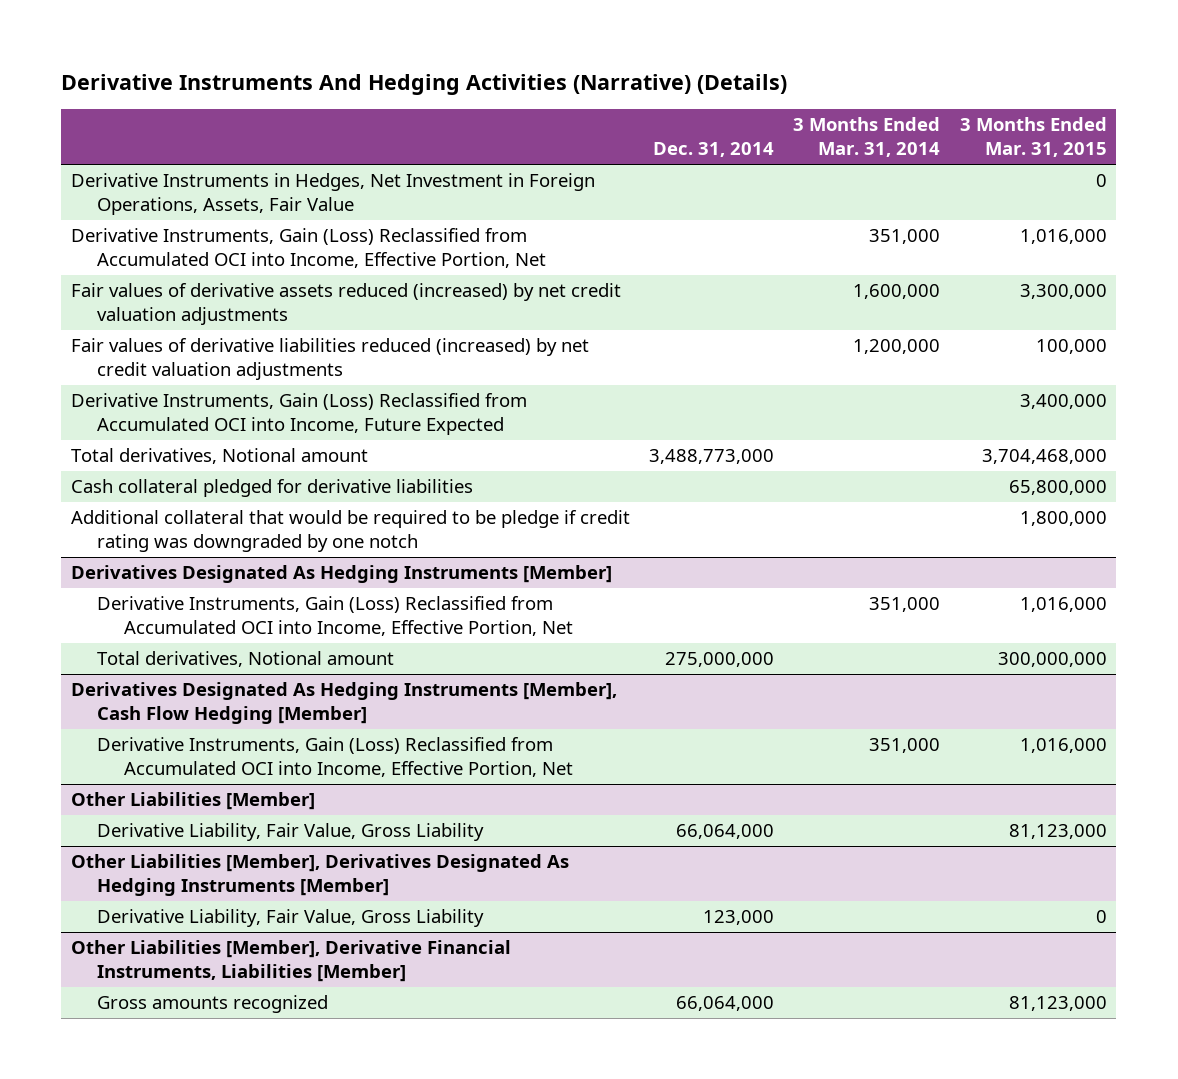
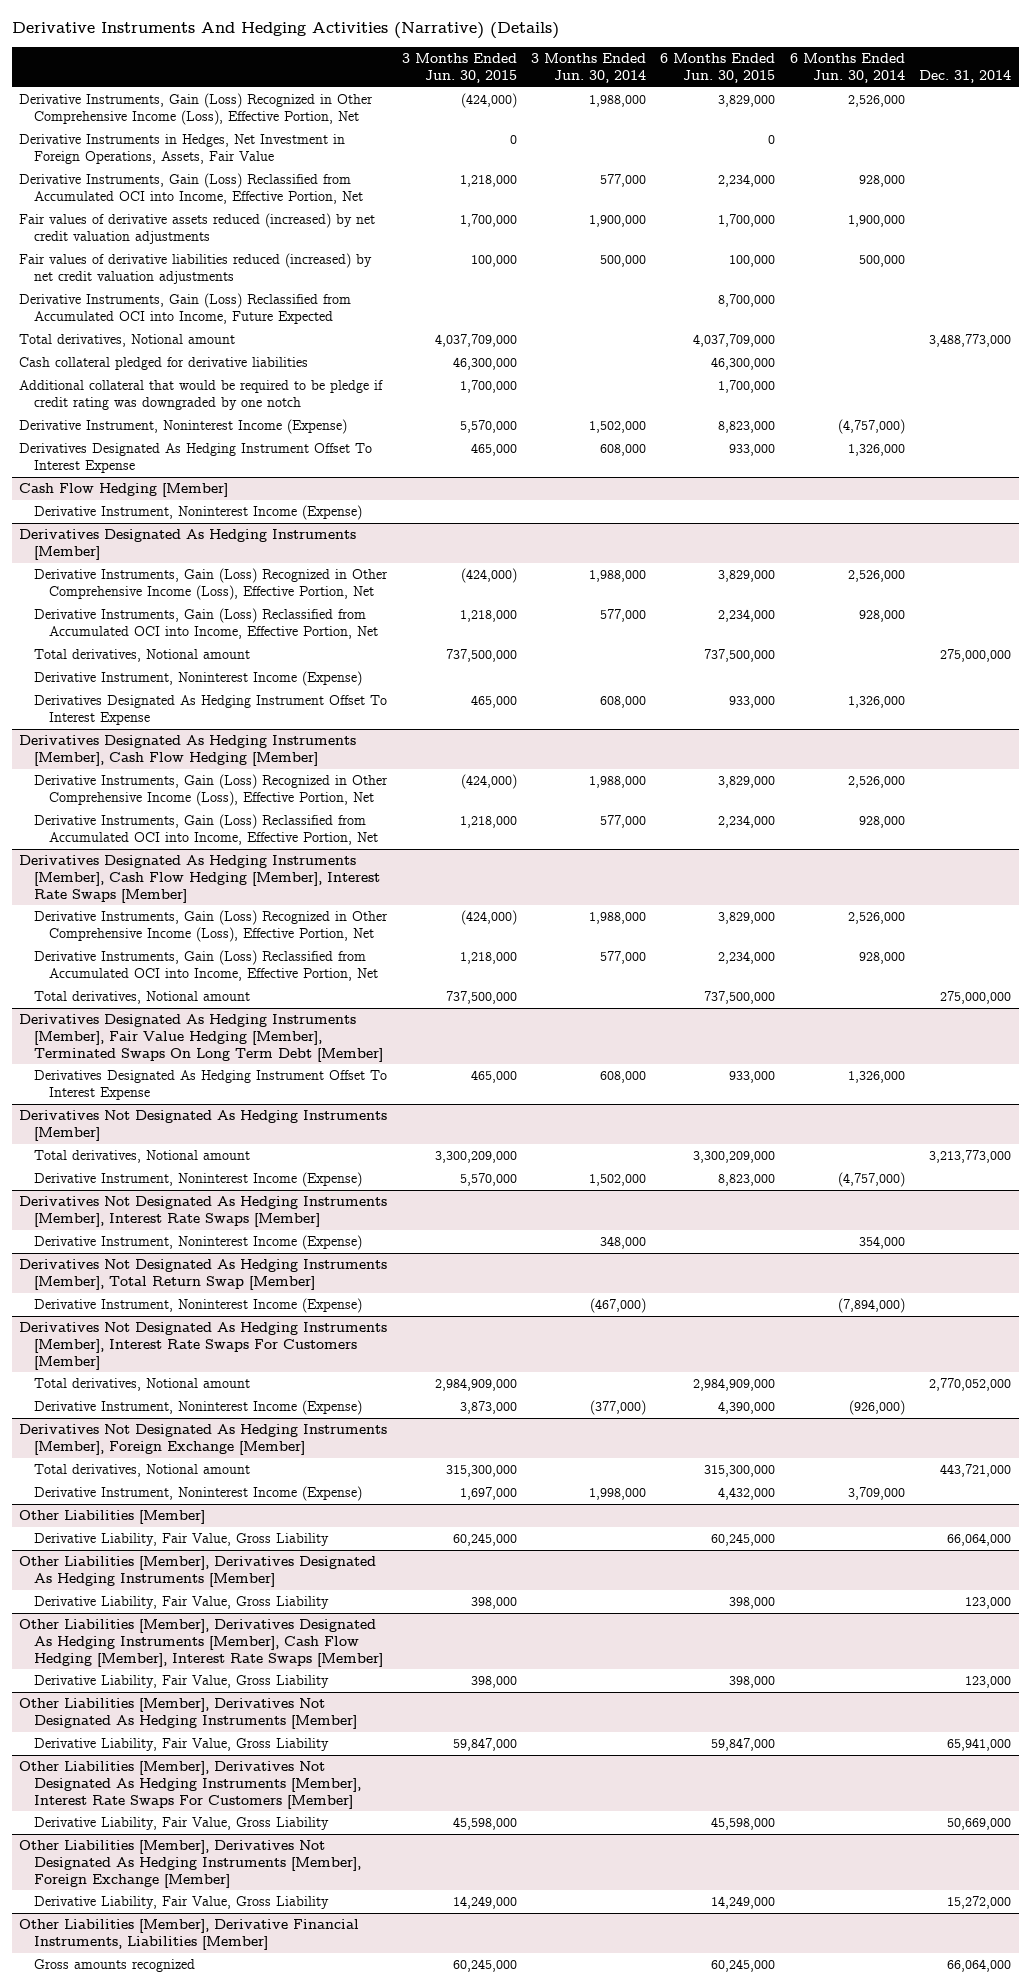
[793,117,941,158] 3 Months Ended Mar. 31, 2014 -> none
[959,117,1107,158] 3 Months Ended Mar. 31, 2015 -> none
none -> [401,53,517,84] 3 Months Ended Jun. 30, 2015
none -> [531,53,647,84] 3 Months Ended Jun. 30, 2014
none -> [660,53,776,84] 6 Months Ended Jun. 30, 2015
none -> [789,53,905,84] 6 Months Ended Jun. 30, 2014
none -> [19,93,374,126] Derivative Instruments, Gain (Loss) Recognized in Other Comprehensive Income (Loss), Effective Portion, Net
none -> [19,419,348,435] Derivative Instrument, Noninterest Income (Expense)
none -> [19,443,373,474] Derivatives Designated As Hedging Instrument Offset To Interest Expense
none -> [19,483,229,498] Cash Flow Hedging [Member]
none -> [34,505,363,521] Derivative Instrument, Noninterest Income (Expense)
none -> [34,568,389,601] Derivative Instruments, Gain (Loss) Recognized in Other Comprehensive Income (Loss), Effective Portion, Net
none -> [34,671,363,687] Derivative Instrument, Noninterest Income (Expense)
none -> [34,695,388,726] Derivatives Designated As Hedging Instrument Offset To Interest Expense
none -> [34,774,389,807] Derivative Instruments, Gain (Loss) Recognized in Other Comprehensive Income (Loss), Effective Portion, Net
none -> [19,855,381,903] Derivatives Designated As Hedging Instruments [Member], Cash Flow Hedging [Member], Interest Rate Swaps [Member]
none -> [34,910,389,943] Derivative Instruments, Gain (Loss) Recognized in Other Comprehensive Income (Loss), Effective Portion, Net
none -> [34,950,379,982] Derivative Instruments, Gain (Loss) Reclassified from Accumulated OCI into Income, Effective Portion, Net
none -> [34,991,251,1005] Total derivatives, Notional amount
none -> [19,1014,384,1062] Derivatives Designated As Hedging Instruments [Member], Fair Value Hedging [Member], Terminated Swaps On Long Term Debt [Member]
none -> [34,1070,388,1101] Derivatives Designated As Hedging Instrument Offset To Interest Expense
none -> [19,1110,388,1142] Derivatives Not Designated As Hedging Instruments [Member]
none -> [34,1150,251,1164] Total derivatives, Notional amount
none -> [34,1172,363,1188] Derivative Instrument, Noninterest Income (Expense)
none -> [19,1196,388,1228] Derivatives Not Designated As Hedging Instruments [Member], Interest Rate Swaps [Member]
none -> [34,1235,363,1251] Derivative Instrument, Noninterest Income (Expense)
none -> [19,1259,388,1291] Derivatives Not Designated As Hedging Instruments [Member], Total Return Swap [Member]
none -> [34,1298,363,1314] Derivative Instrument, Noninterest Income (Expense)
none -> [19,1322,388,1370] Derivatives Not Designated As Hedging Instruments [Member], Interest Rate Swaps For Customers [Member]
none -> [34,1378,251,1392] Total derivatives, Notional amount
none -> [34,1400,363,1416] Derivative Instrument, Noninterest Income (Expense)
none -> [19,1424,388,1456] Derivatives Not Designated As Hedging Instruments [Member], Foreign Exchange [Member]
none -> [34,1464,251,1478] Total derivatives, Notional amount
none -> [34,1486,363,1502] Derivative Instrument, Noninterest Income (Expense)
none -> [19,1619,384,1667] Other Liabilities [Member], Derivatives Designated As Hedging Instruments [Member], Cash Flow Hedging [Member], Interest Rate Swaps [Member]
none -> [34,1675,330,1689] Derivative Liability, Fair Value, Gross Liability
none -> [19,1698,358,1730] Other Liabilities [Member], Derivatives Not Designated As Hedging Instruments [Member]
none -> [34,1738,330,1752] Derivative Liability, Fair Value, Gross Liability
none -> [19,1761,362,1809] Other Liabilities [Member], Derivatives Not Designated As Hedging Instruments [Member], Interest Rate Swaps For Customers [Member]
none -> [34,1817,330,1831] Derivative Liability, Fair Value, Gross Liability
none -> [19,1840,362,1888] Other Liabilities [Member], Derivatives Not Designated As Hedging Instruments [Member], Foreign Exchange [Member]
none -> [34,1896,330,1910] Derivative Liability, Fair Value, Gross Liability

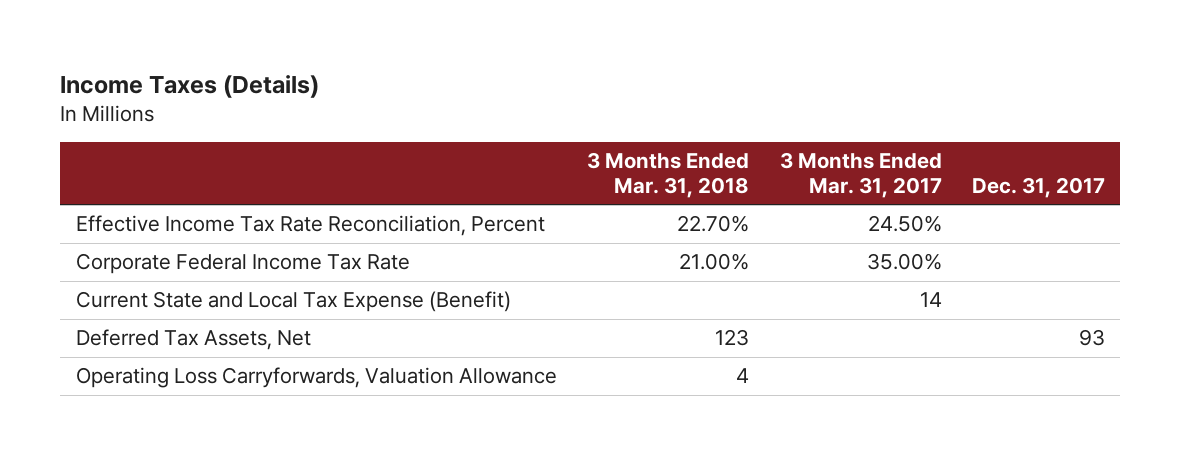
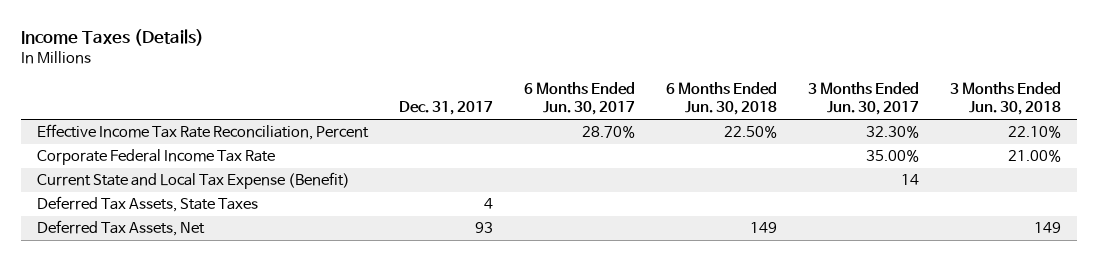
[587,152,750,198] 3 Months Ended Mar. 31, 2018 -> none
[779,152,942,198] 3 Months Ended Mar. 31, 2017 -> none
none -> [523,82,635,116] 6 Months Ended Jun. 30, 2017
none -> [666,82,778,116] 6 Months Ended Jun. 30, 2018
none -> [808,82,920,116] 3 Months Ended Jun. 30, 2017
none -> [950,82,1062,116] 3 Months Ended Jun. 30, 2018
none -> [36,196,258,213] Deferred Tax Assets, State Taxes
[75,367,557,389] Operating Loss Carryforwards, Valuation Allowance -> none

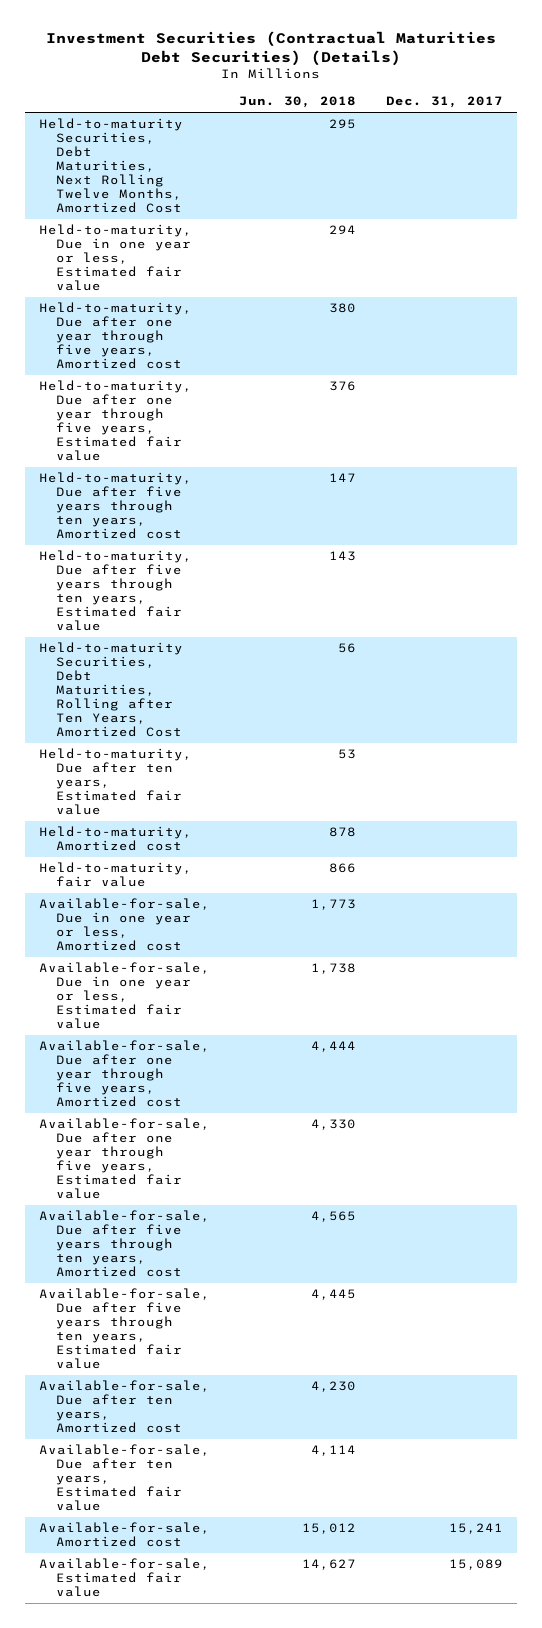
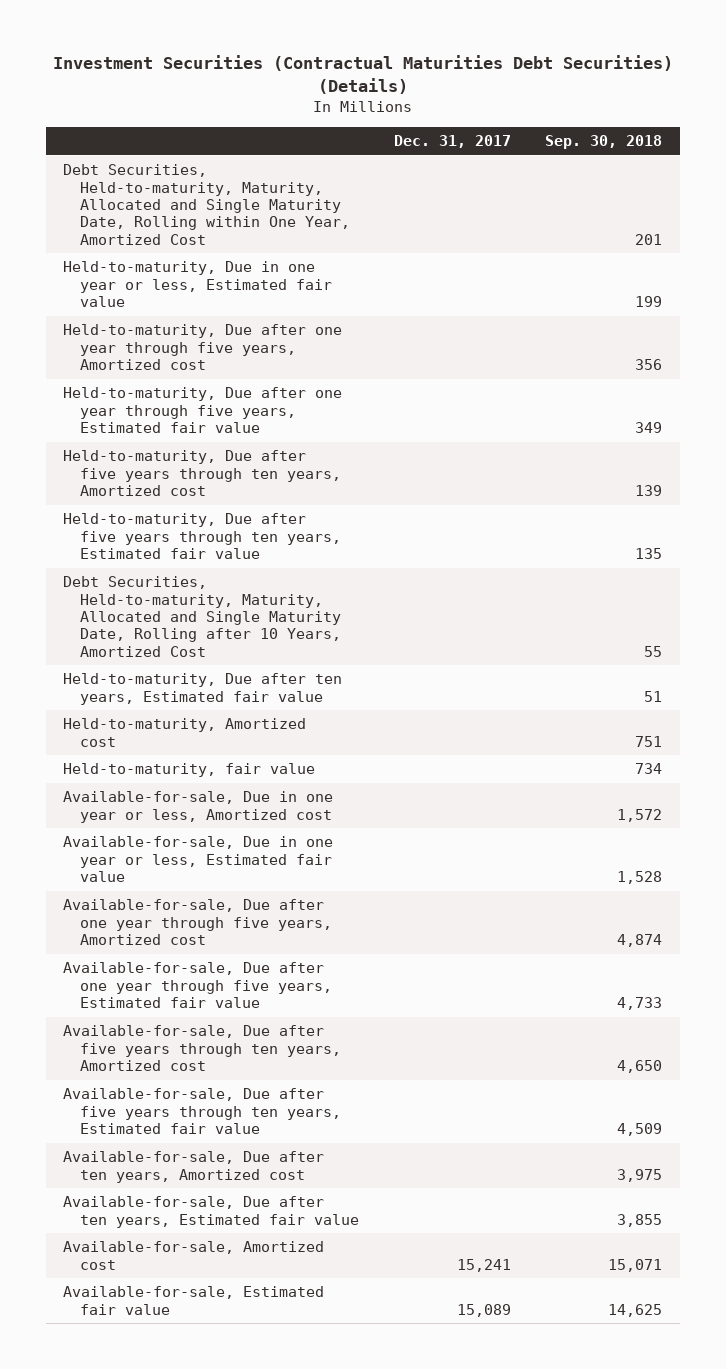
[239,96,357,109] Jun. 30, 2018 -> none
none -> [545,135,663,150] Sep. 30, 2018
[39,118,184,214] Held-to-maturity Securities, Debt Maturities, Next Rolling Twelve Months, Amortized Cost -> [63,164,351,245] Debt Securities, Held-to-maturity, Maturity, Allocated and Single Maturity Date, Rolling within One Year, Amortized Cost
[39,642,184,738] Held-to-maturity Securities, Debt Maturities, Rolling after Ten Years, Amortized Cost -> [63,576,342,657] Debt Securities, Held-to-maturity, Maturity, Allocated and Single Maturity Date, Rolling after 10 Years, Amortized Cost

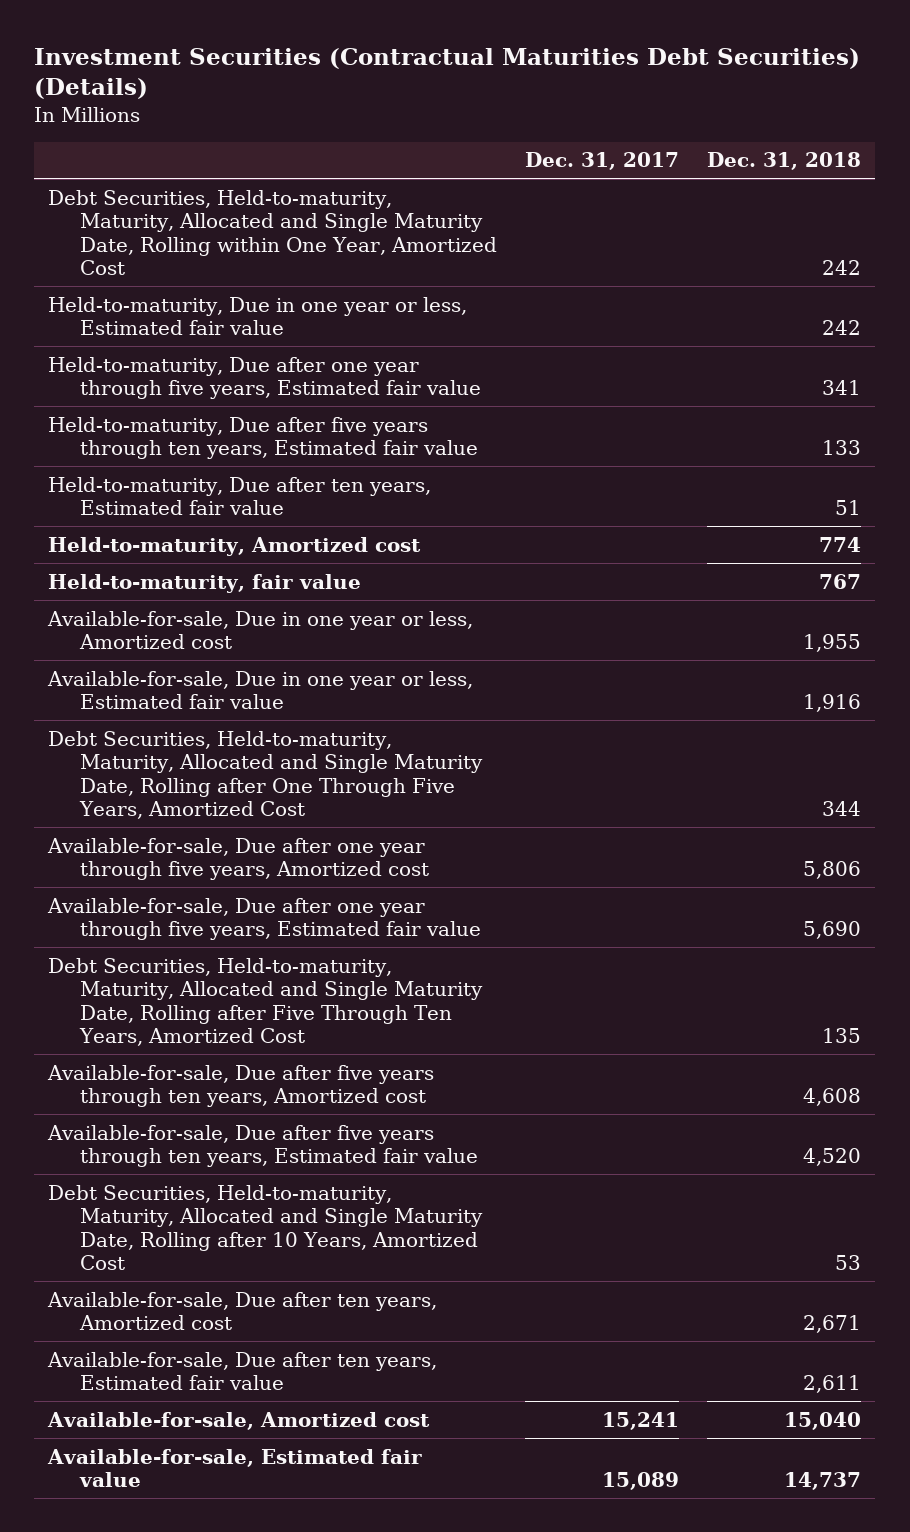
[545,135,663,150] Sep. 30, 2018 -> none
none -> [707,152,862,171] Dec. 31, 2018
[63,324,343,371] Held-to-maturity, Due after one year through five years, Amortized cost -> none
[63,450,342,497] Held-to-maturity, Due after five years through ten years, Amortized cost -> none
none -> [48,730,483,819] Debt Securities, Held-to-maturity, Maturity, Allocated and Single Maturity Date, Rolling after One Through Five Years, Amortized Cost
none -> [48,957,483,1046] Debt Securities, Held-to-maturity, Maturity, Allocated and Single Maturity Date, Rolling after Five Through Ten Years, Amortized Cost
[63,576,342,657] Debt Securities, Held-to-maturity, Maturity, Allocated and Single Maturity Date, Rolling after 10 Years, Amortized Cost -> [48,1184,483,1270] Debt Securities, Held-to-maturity, Maturity, Allocated and Single Maturity Date, Rolling after 10 Years, Amortized Cost

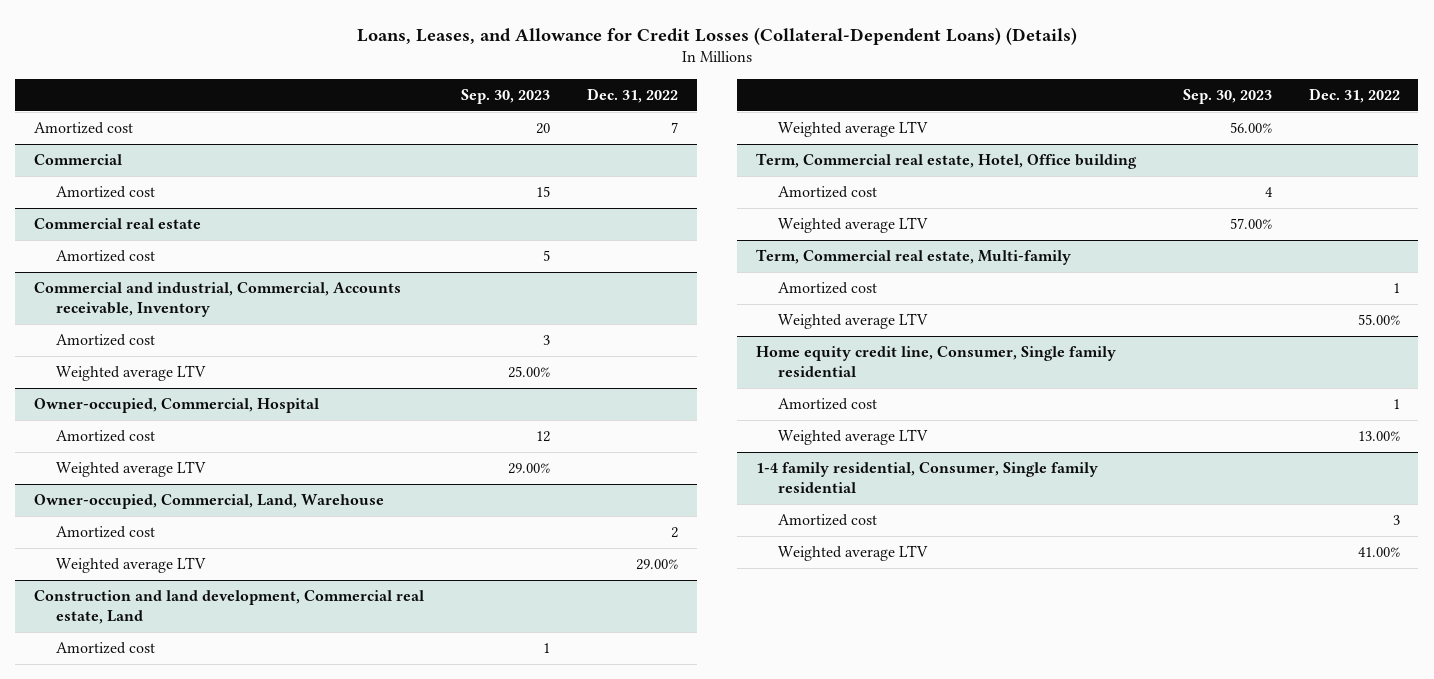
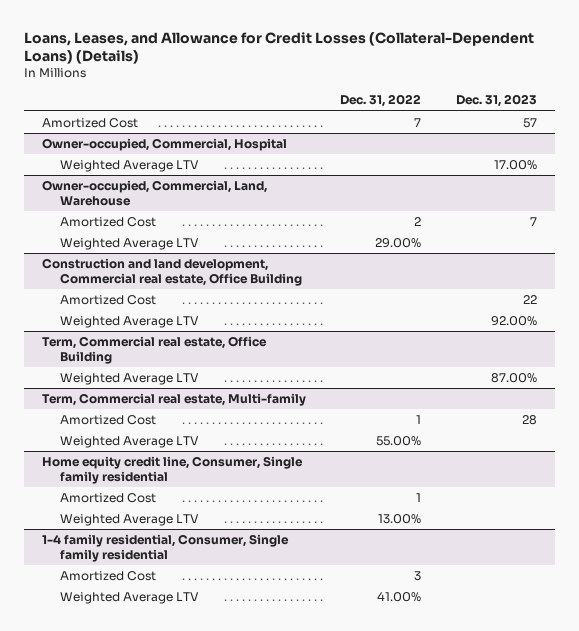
[460,89,550,105] Sep. 30, 2023 -> none
none -> [456,94,538,108] Dec. 31, 2023
[33,154,122,166] Commercial -> none
[55,186,155,199] Amortized cost -> none
[33,218,201,230] Commercial real estate -> none
[55,250,155,263] Amortized cost -> none
[33,282,401,317] Commercial and industrial, Commercial, Accounts receivable, Inventory -> none
[55,334,155,347] Amortized cost -> none
[55,365,206,382] Weighted average LTV -> none
[33,122,133,135] Amortized cost -> [41,118,138,129] Amortized Cost
[55,430,155,443] Amortized cost -> none
[55,461,206,478] Weighted average LTV -> [60,160,200,173] Weighted Average LTV
[777,186,877,199] Amortized cost -> none
[55,526,155,539] Amortized cost -> [60,217,157,228] Amortized Cost
[55,557,206,574] Weighted average LTV -> [60,238,200,251] Weighted Average LTV
[33,590,424,624] Construction and land development, Commercial real estate, Land -> [41,258,303,287] Construction and land development, Commercial real estate, Office Building
[55,642,155,655] Amortized cost -> [60,295,157,306] Amortized Cost
[777,121,928,138] Weighted average LTV -> [60,316,200,329] Weighted Average LTV
[755,153,1137,170] Term, Commercial real estate, Hotel, Office building -> [41,336,267,365] Term, Commercial real estate, Office Building
[777,217,928,234] Weighted average LTV -> [60,373,200,386] Weighted Average LTV
[777,282,877,295] Amortized cost -> [60,415,157,426] Amortized Cost
[777,313,928,330] Weighted average LTV -> [60,436,200,449] Weighted Average LTV
[777,398,877,411] Amortized cost -> [60,493,157,504] Amortized Cost
[777,429,928,446] Weighted average LTV -> [60,514,200,527] Weighted Average LTV
[777,514,877,527] Amortized cost -> [60,571,157,582] Amortized Cost
[777,545,928,562] Weighted average LTV -> [60,592,200,605] Weighted Average LTV

